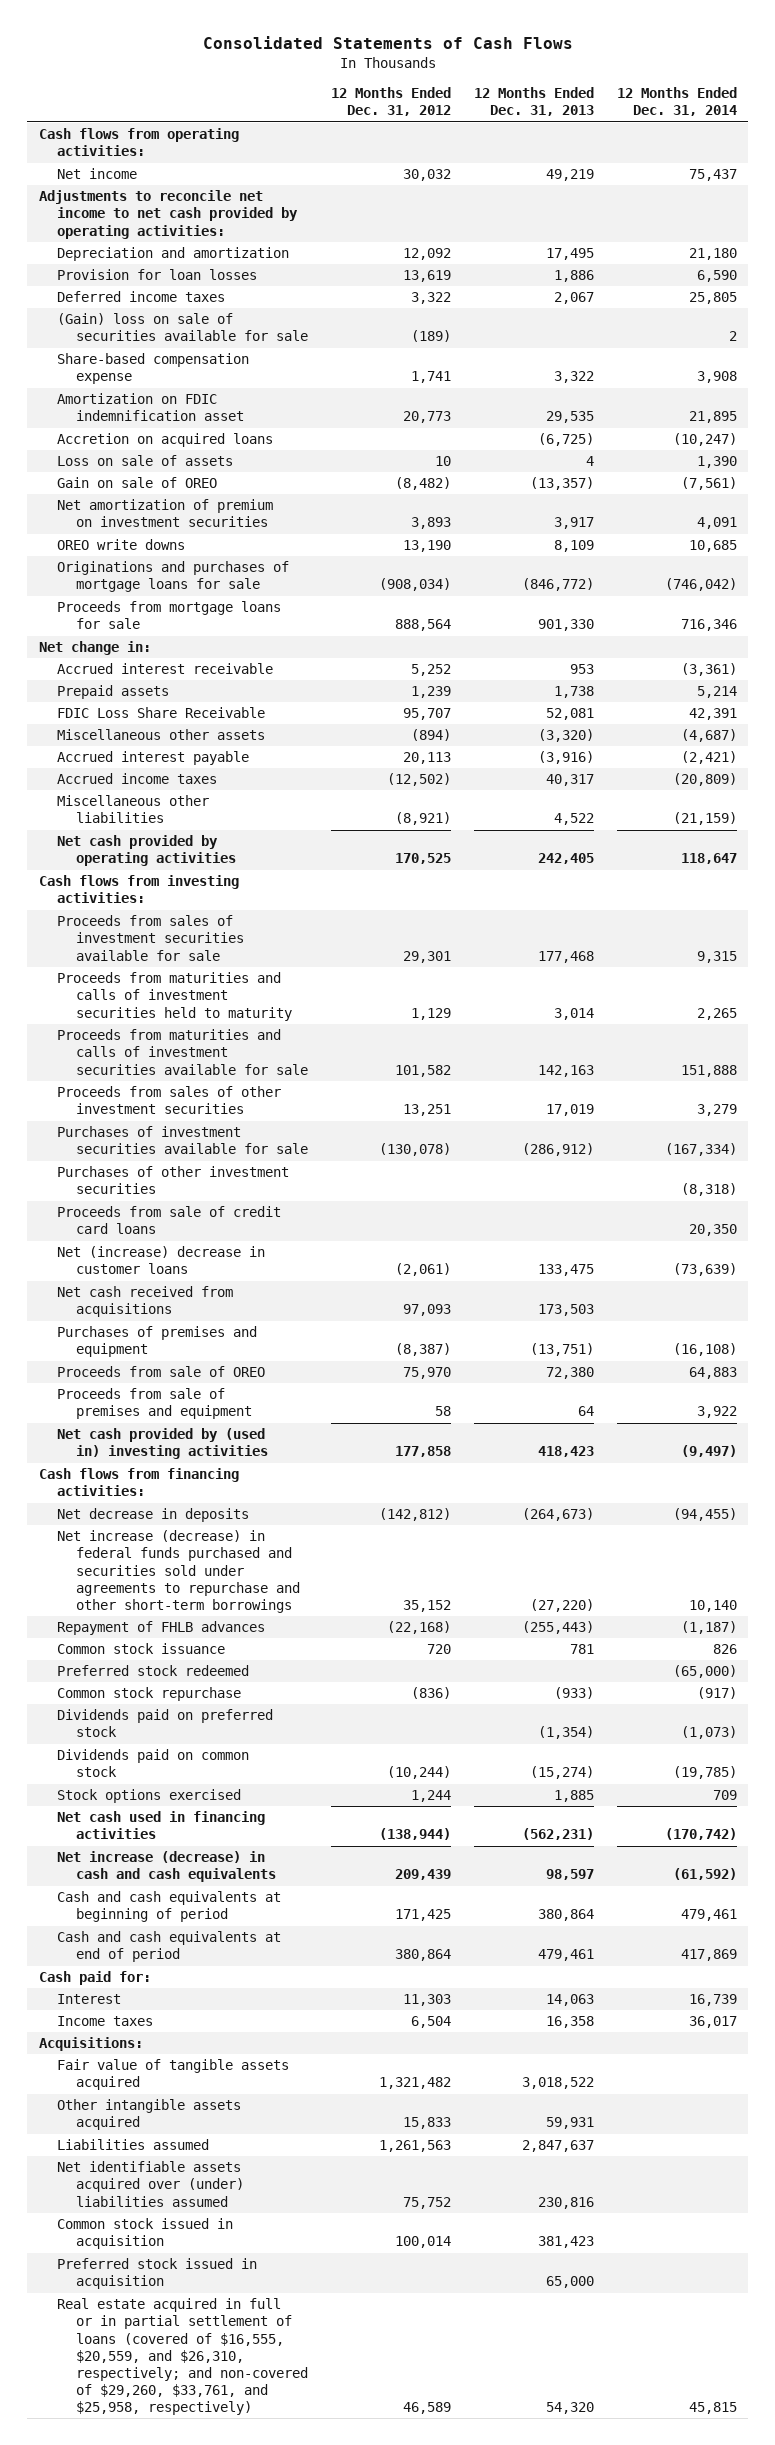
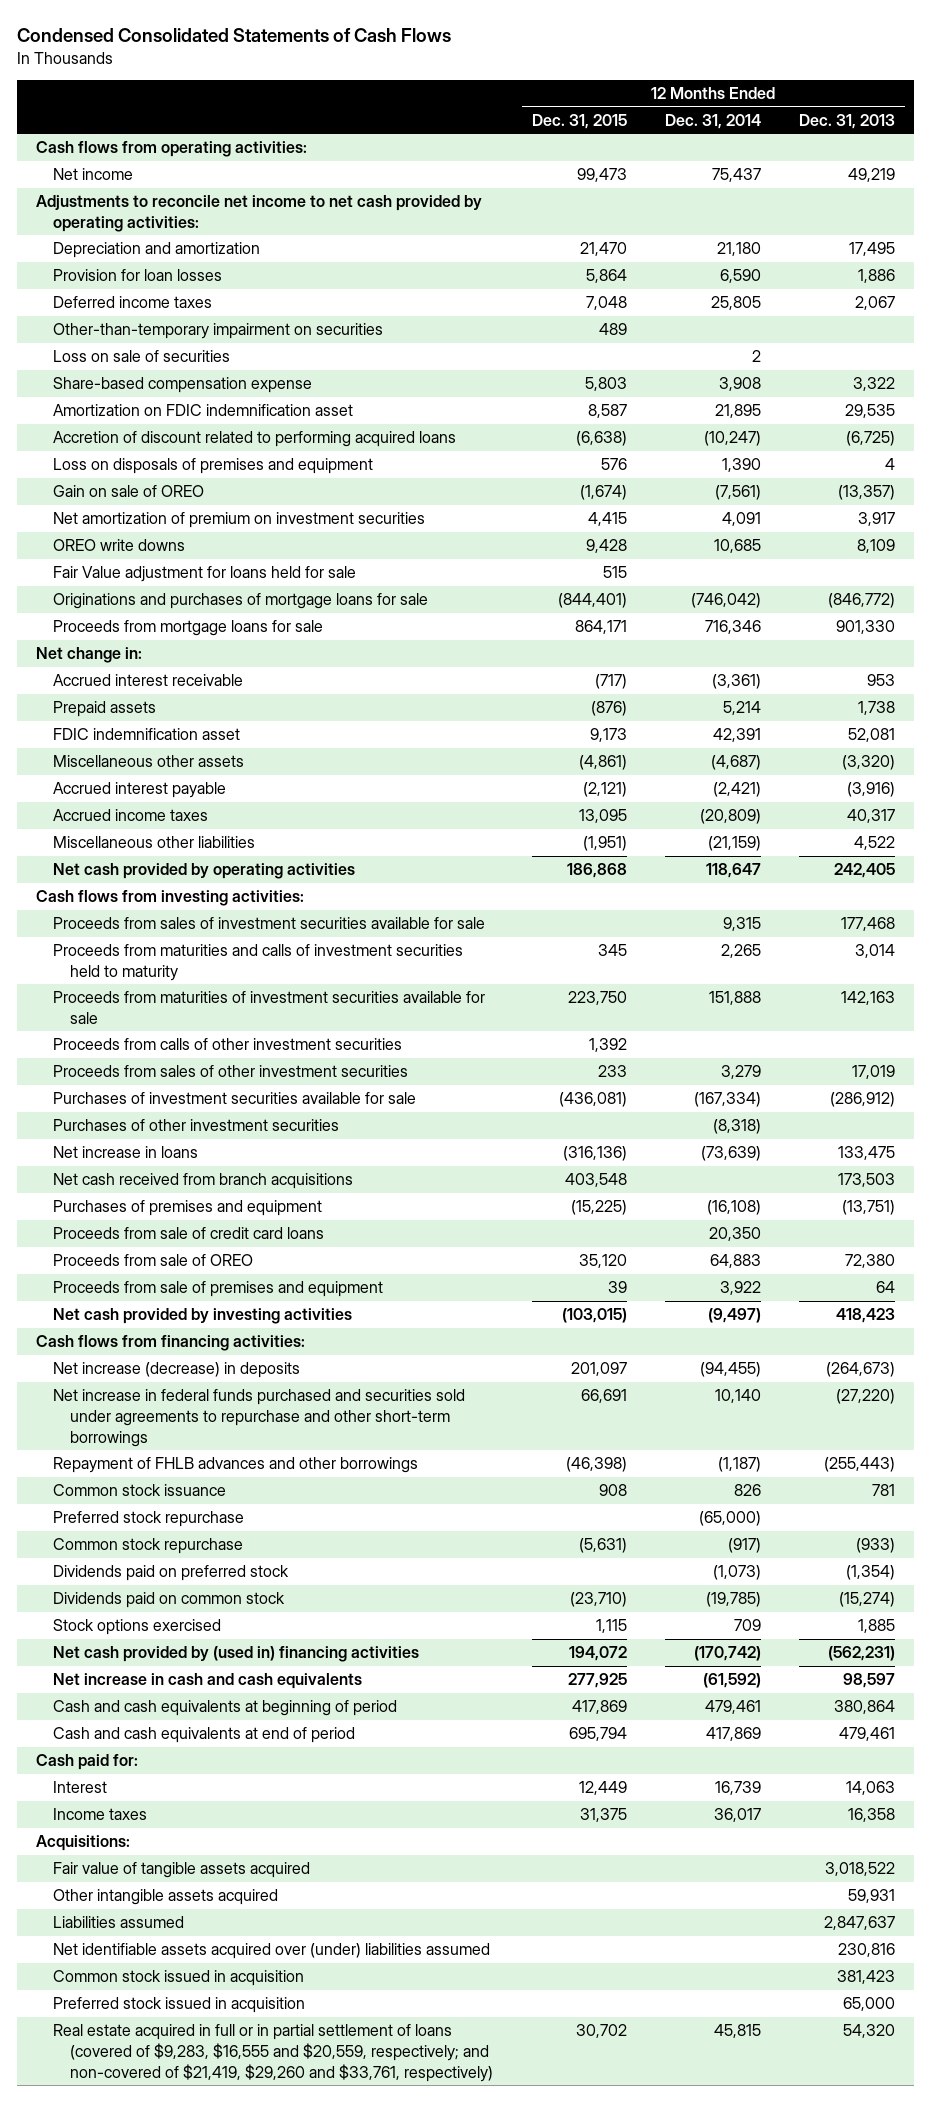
[202,35,573,49] Consolidated Statements of Cash Flows -> [16,28,451,43] Condensed Consolidated Statements of Cash Flows
[330,87,451,117] 12 Months Ended Dec. 31, 2012 -> none
none -> [531,113,627,129] Dec. 31, 2015
none -> [53,323,384,340] Other-than-temporary impairment on securities
[57,313,308,342] (Gain) loss on sale of securities available for sale -> [53,350,231,363] Loss on sale of securities
[57,433,274,448] Accretion on acquired loans -> [53,431,457,448] Accretion of discount related to performing acquired loans
[57,455,234,467] Loss on sale of assets -> [53,458,374,475] Loss on disposals of premises and equipment
none -> [53,566,357,583] Fair Value adjustment for loans held for sale
[57,707,266,719] FDIC Loss Share Receivable -> [53,728,241,741] FDIC indemnification asset
[57,1029,308,1075] Proceeds from maturities and calls of investment securities available for sale -> [53,991,486,1025] Proceeds from maturities of investment securities available for sale
none -> [53,1038,403,1051] Proceeds from calls of other investment securities
[57,1246,266,1275] Net (increase) decrease in customer loans -> [53,1146,199,1159] Net increase in loans
[57,1286,234,1318] Net cash received from acquisitions -> [53,1173,354,1190] Net cash received from branch acquisitions
[57,1206,282,1235] Proceeds from sale of credit card loans -> [53,1227,325,1240] Proceeds from sale of credit card loans
[57,1428,268,1460] Net cash provided by (used in) investing activities -> [53,1308,353,1325] Net cash provided by investing activities
[57,1508,250,1523] Net decrease in deposits -> [53,1362,301,1379] Net increase (decrease) in deposits
[57,1530,300,1613] Net increase (decrease) in federal funds purchased and securities sold under agreements to repurchase and other short-term borrowings -> [53,1389,466,1447] Net increase in federal funds purchased and securities sold under agreements to repurchase and other short-term borrowings
[57,1621,266,1636] Repayment of FHLB advances -> [53,1457,419,1474] Repayment of FHLB advances and other borrowings
[57,1665,250,1677] Preferred stock redeemed -> [53,1511,245,1528] Preferred stock repurchase
[57,1811,266,1840] Net cash used in financing activities -> [53,1646,420,1663] Net cash provided by (used in) financing activities
[57,1851,276,1883] Net increase (decrease) in cash and cash equivalents -> [53,1673,363,1690] Net increase in cash and cash equivalents
[57,2298,308,2415] Real estate acquired in full or in partial settlement of loans (covered of $16,555, $20,559, and $26,310, respectively; and non-covered of $29,260, $33,761, and $25,958, respectively) -> [53,2024,494,2082] Real estate acquired in full or in partial settlement of loans (covered of $9,283, $16,555 and $20,559, respectively; and non-covered of $21,419, $29,260 and $33,761, respectively)

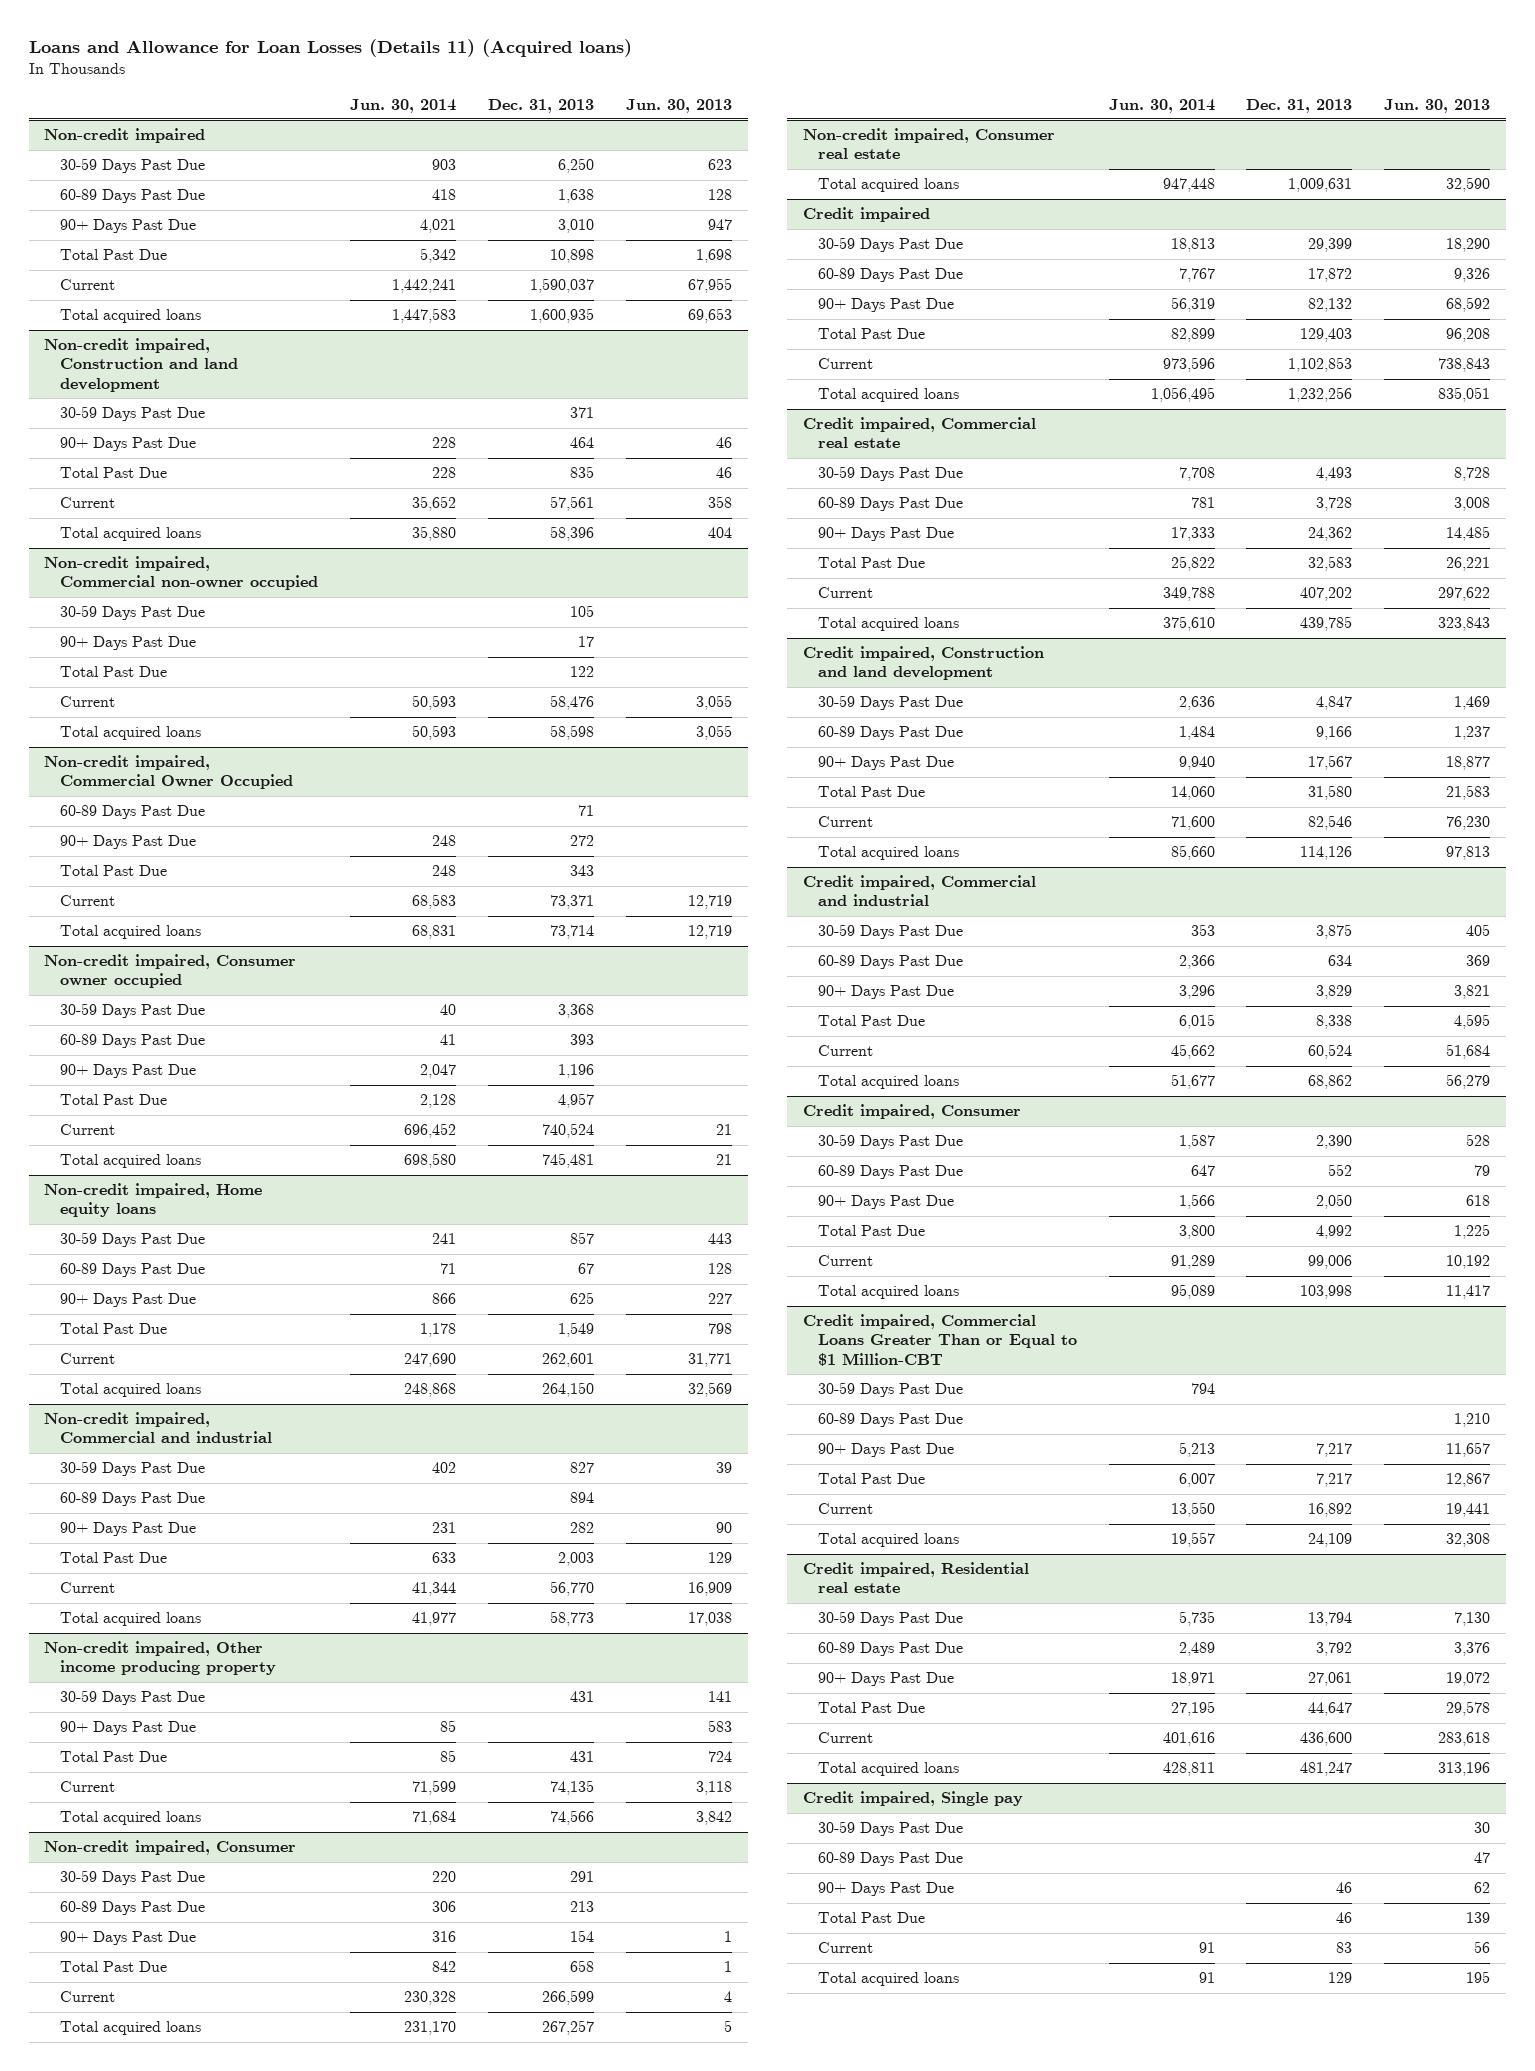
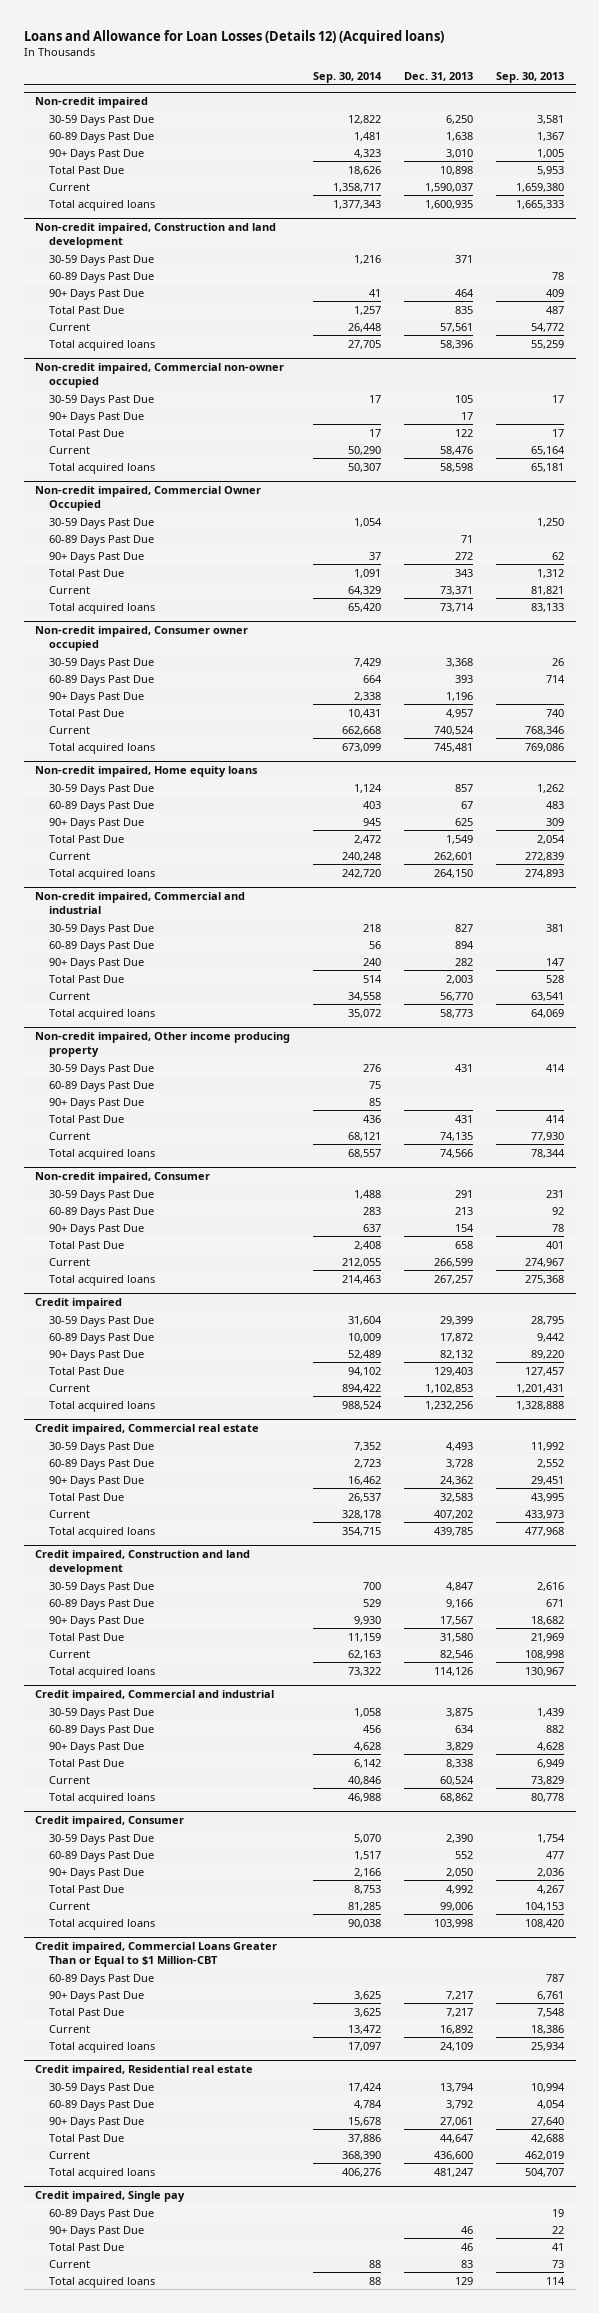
[28,38,632,57] Loans and Allowance for Loan Losses (Details 11) (Acquired loans) -> [23,29,444,44] Loans and Allowance for Loan Losses (Details 12) (Acquired loans)
[350,98,457,113] Jun. 30, 2014 -> none
[625,98,732,113] Jun. 30, 2013 -> none
none -> [313,71,383,83] Sep. 30, 2014
none -> [496,71,565,83] Sep. 30, 2013
none -> [48,271,154,283] 60-89 Days Past Due
none -> [48,517,154,529] 30-59 Days Past Due
none -> [48,1080,154,1092] 60-89 Days Past Due
[802,128,1055,160] Non-credit impaired, Consumer real estate -> none
[817,178,959,193] Total acquired loans -> none
[817,1382,963,1398] 30-59 Days Past Due -> none
[817,1821,963,1837] 30-59 Days Past Due -> none

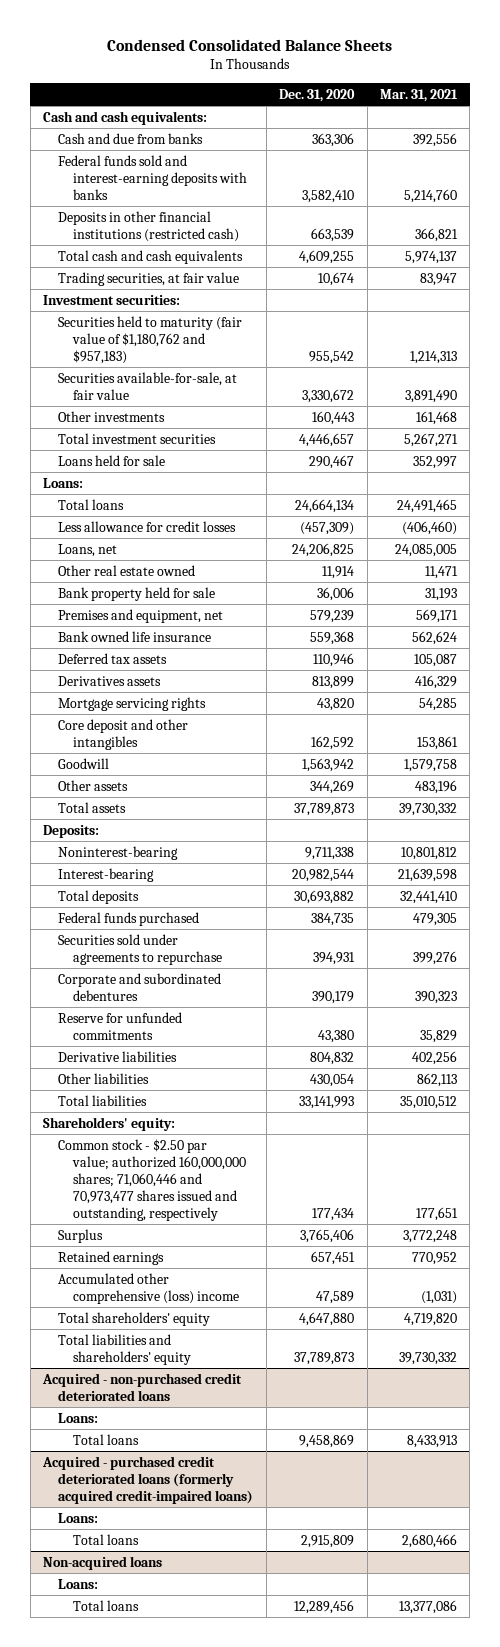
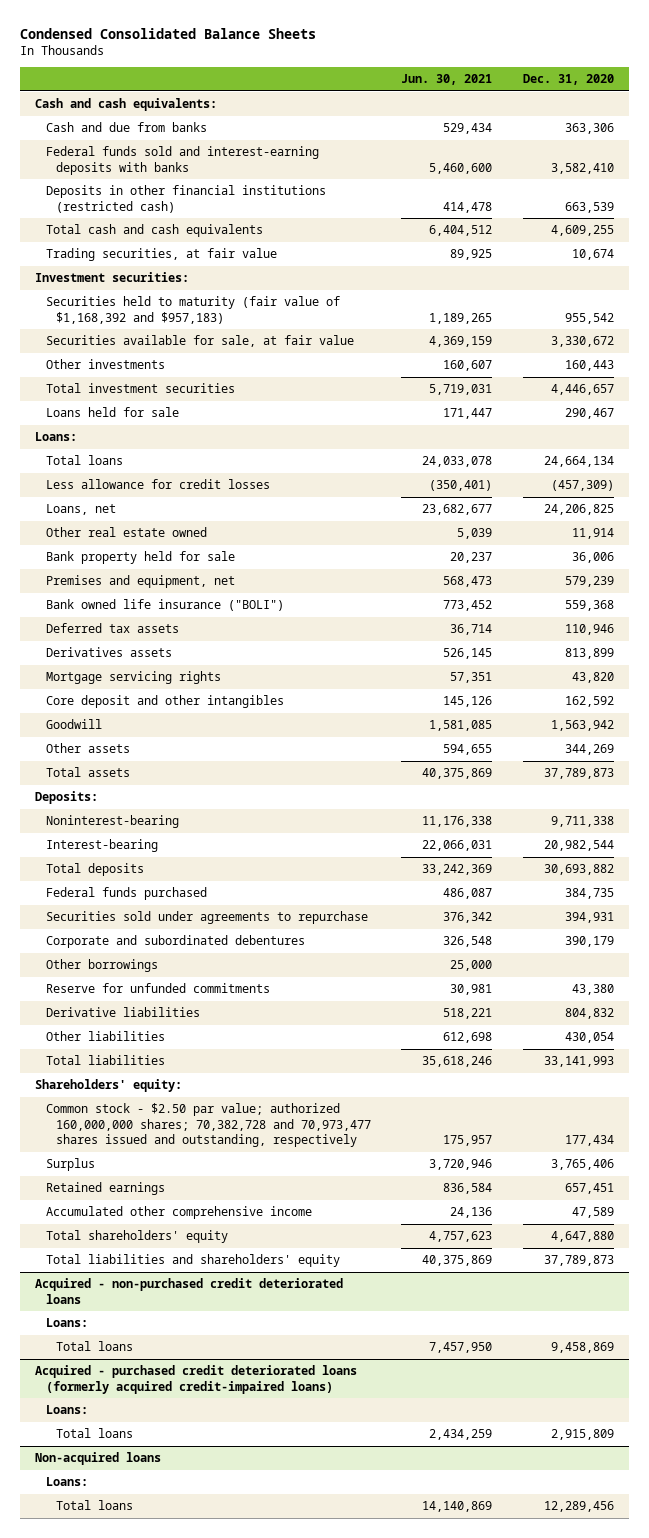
[379,88,458,102] Mar. 31, 2021 -> none
none -> [401,73,493,85] Jun. 30, 2021
[58,315,243,364] Securities held to maturity (fair value of $1,180,762 and $957,183) -> [45,296,340,324] Securities held to maturity (fair value of $1,168,392 and $957,183)
[58,371,238,400] Securities available-for-sale, at fair value -> [45,335,354,348] Securities available for sale, at fair value
[58,630,212,642] Bank owned life insurance -> [45,599,284,612] Bank owned life insurance ("BOLI")
none -> [45,959,158,973] Other borrowings
[58,1138,246,1221] Common stock - $2.50 par value; authorized 160,000,000 shares; 71,060,446 and 70,973,477 shares issued and outstanding, respectively -> [45,1103,372,1147] Common stock - $2.50 par value; authorized 160,000,000 shares; 70,382,728 and 70,973,477 shares issued and outstanding, respectively
[58,1272,239,1304] Accumulated other comprehensive (loss) income -> [45,1206,312,1220] Accumulated other comprehensive income

